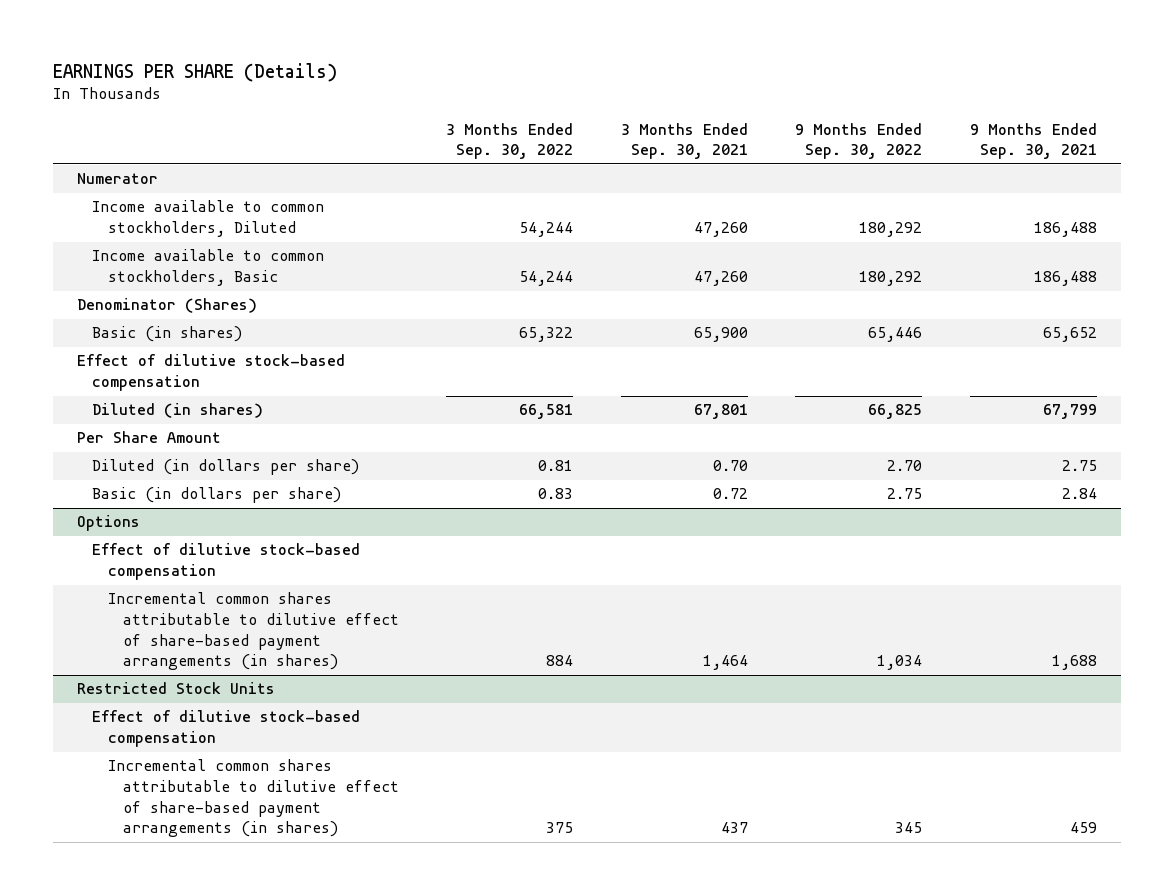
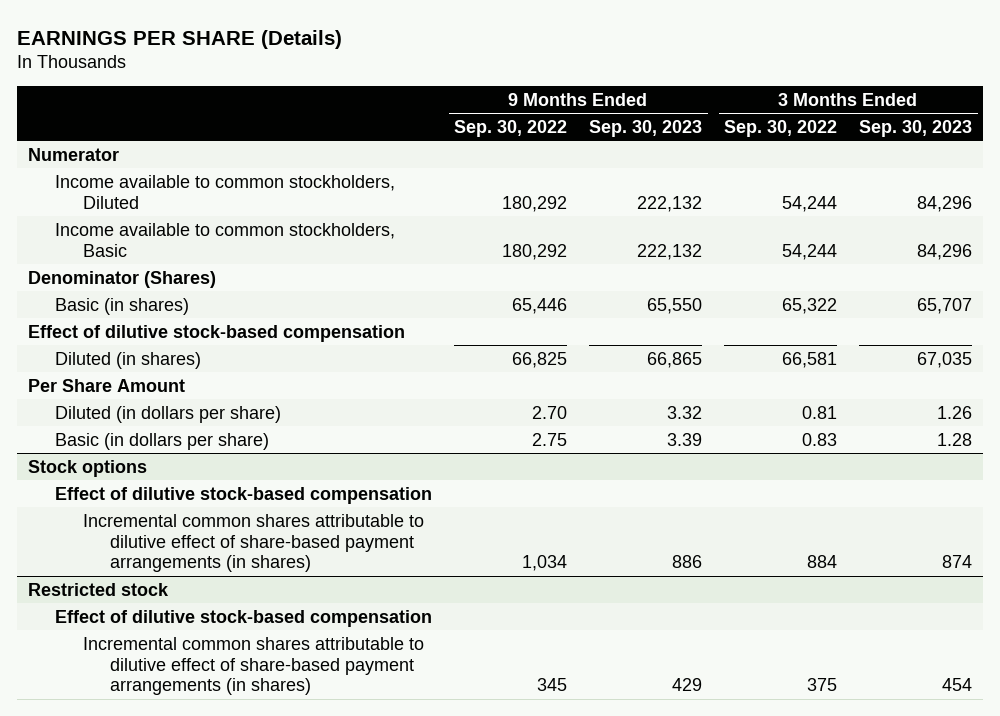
[620,122,748,160] 3 Months Ended Sep. 30, 2021 -> none
[969,122,1097,160] 9 Months Ended Sep. 30, 2021 -> none
none -> [589,120,703,138] Sep. 30, 2023
none -> [859,120,973,138] Sep. 30, 2023
[76,515,140,532] Options -> [27,459,147,477] Stock options
[76,682,275,695] Restricted Stock Units -> [27,582,169,596] Restricted stock

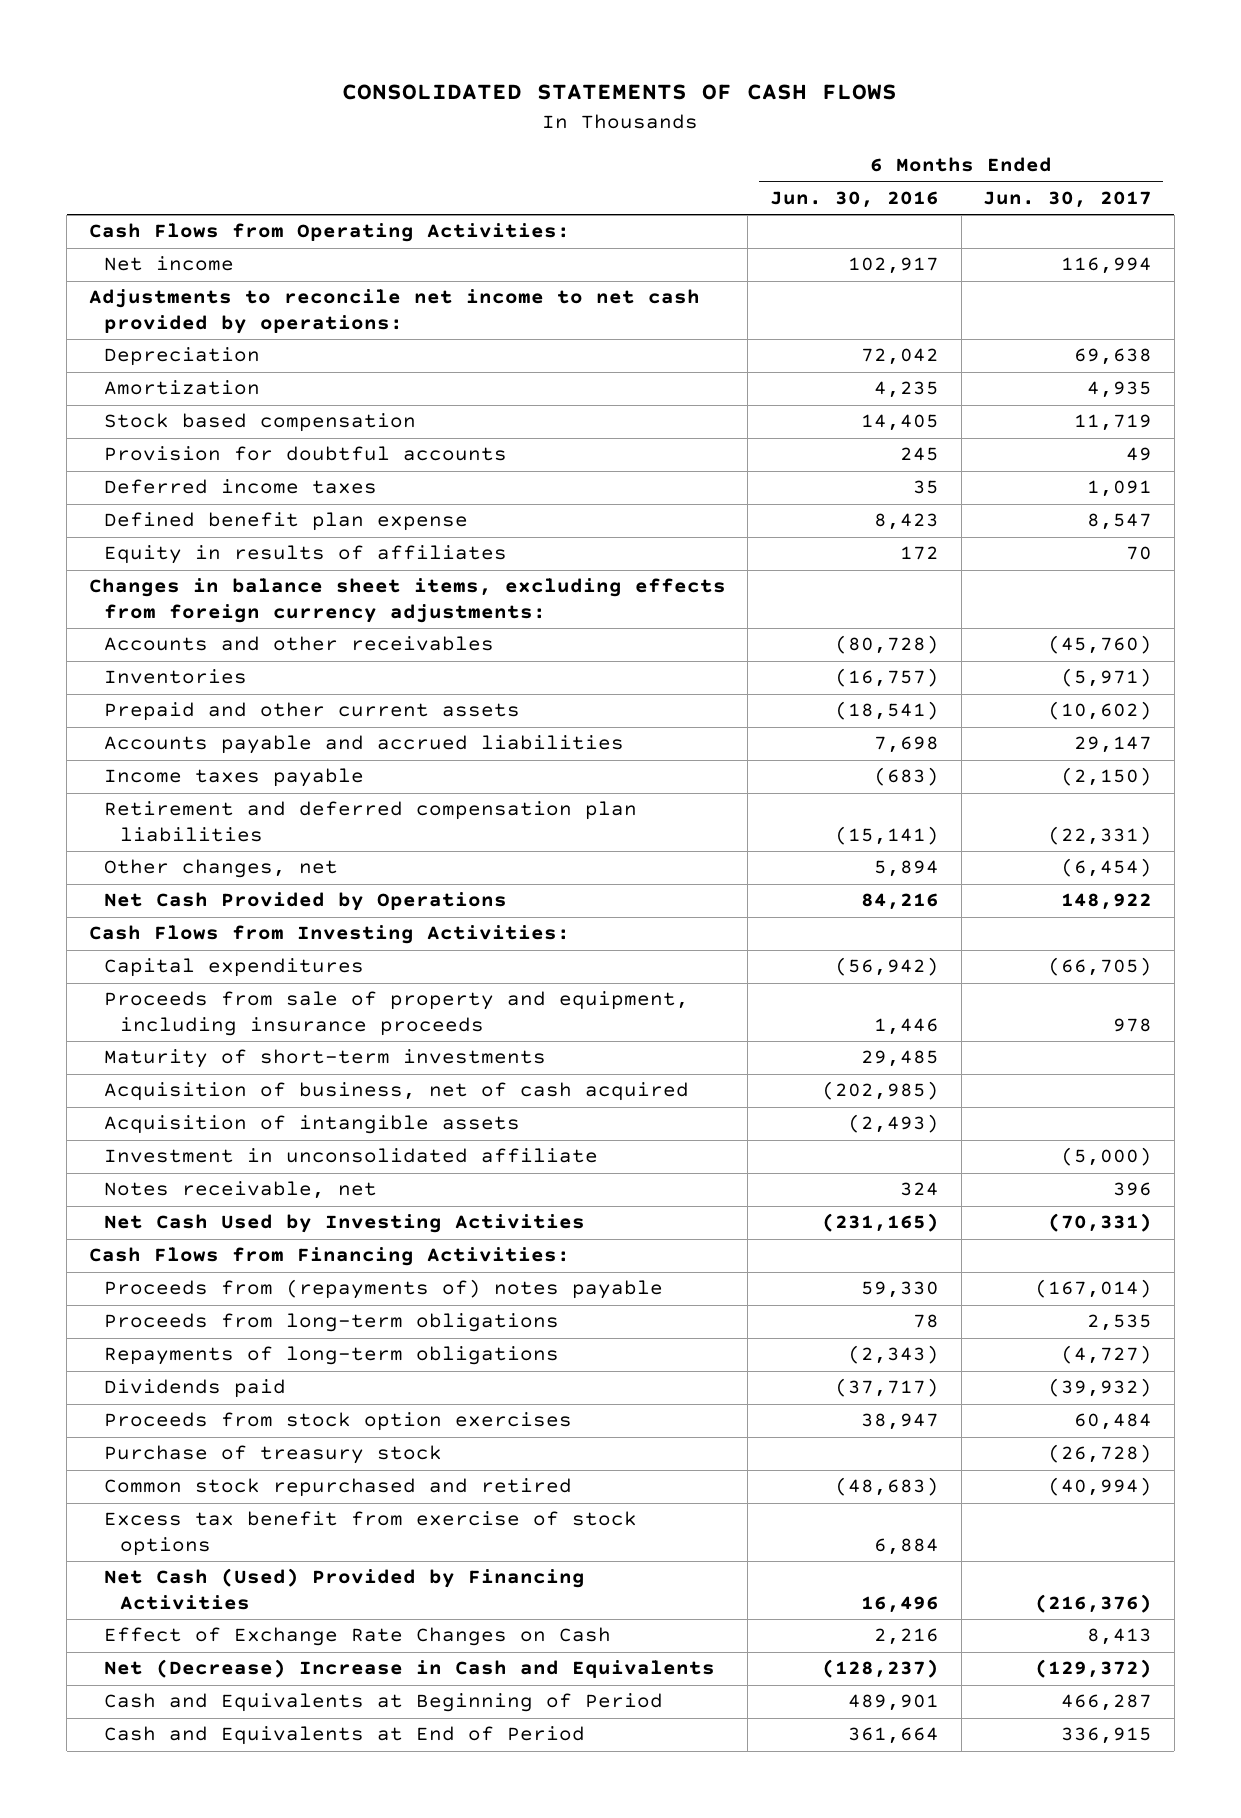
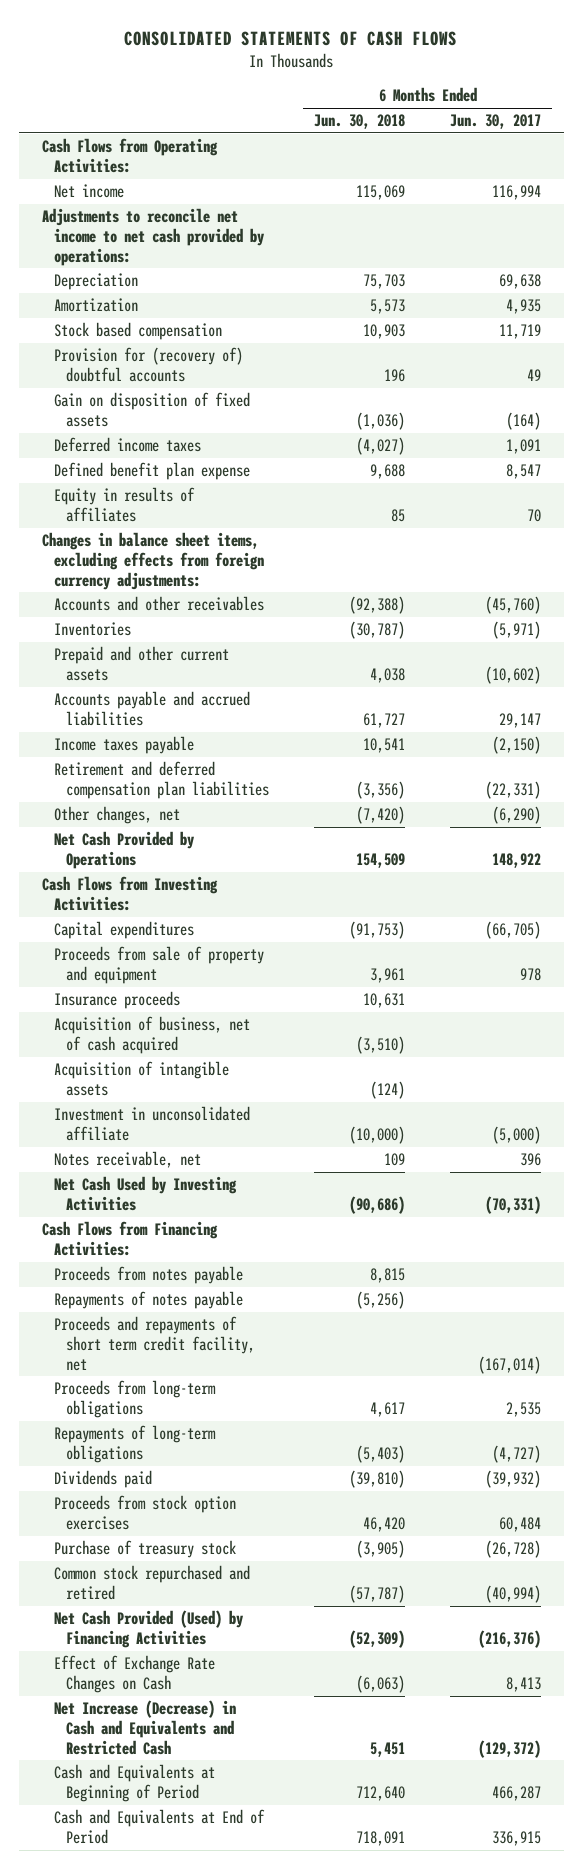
[769,190,939,208] Jun. 30, 2016 -> none
none -> [314,114,406,130] Jun. 30, 2018
[104,446,508,462] Provision for doubtful accounts -> [54,347,244,382] Provision for (recovery of) doubtful accounts
none -> [54,392,251,427] Gain on disposition of fixed assets
[1061,858,1153,878] (6,454) -> [492,806,542,825] (6,290)
[104,1049,547,1069] Maturity of short-term investments -> none
[104,991,690,1036] Proceeds from sale of property and equipment, including insurance proceeds -> [54,946,265,984] Proceeds from sale of property and equipment
none -> [54,991,181,1010] Insurance proceeds
none -> [54,1266,244,1285] Proceeds from notes payable
none -> [54,1291,244,1310] Repayments of notes payable
[104,1279,664,1300] Proceeds from (repayments of) notes payable -> [54,1316,256,1371] Proceeds and repayments of short term credit facility, net
[104,1511,638,1556] Excess tax benefit from exercise of stock options -> none
[104,1568,586,1610] Net Cash (Used) Provided by Financing Activities -> [54,1610,244,1648] Net Cash Provided (Used) by Financing Activities
[104,1659,716,1679] Net (Decrease) Increase in Cash and Equivalents -> [54,1700,237,1755] Net Increase (Decrease) in Cash and Equivalents and Restricted Cash

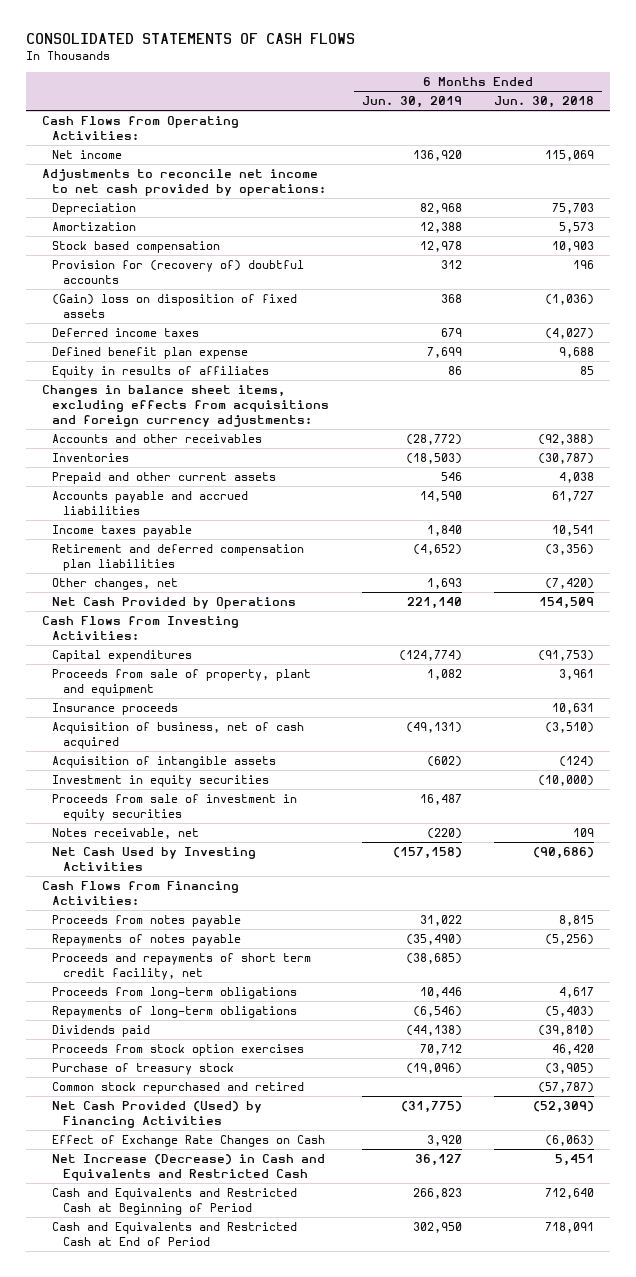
[450,114,542,130] Jun. 30, 2017 -> none
none -> [361,96,462,109] Jun. 30, 2019
[54,392,251,427] Gain on disposition of fixed assets -> [52,294,298,318] (Gain) loss on disposition of fixed assets
[41,532,265,590] Changes in balance sheet items, excluding effects from foreign currency adjustments: -> [42,385,330,427] Changes in balance sheet items, excluding effects from acquisitions and foreign currency adjustments:
[54,946,265,984] Proceeds from sale of property and equipment -> [52,669,312,696] Proceeds from sale of property, plant and equipment
[54,1106,251,1141] Investment in unconsolidated affiliate -> none
none -> [52,775,270,788] Investment in equity securities
none -> [52,794,298,821] Proceeds from sale of investment in equity securities
[54,1764,216,1802] Cash and Equivalents at Beginning of Period -> [52,1188,298,1215] Cash and Equivalents and Restricted Cash at Beginning of Period
[54,1809,266,1844] Cash and Equivalents at End of Period -> [52,1222,298,1246] Cash and Equivalents and Restricted Cash at End of Period

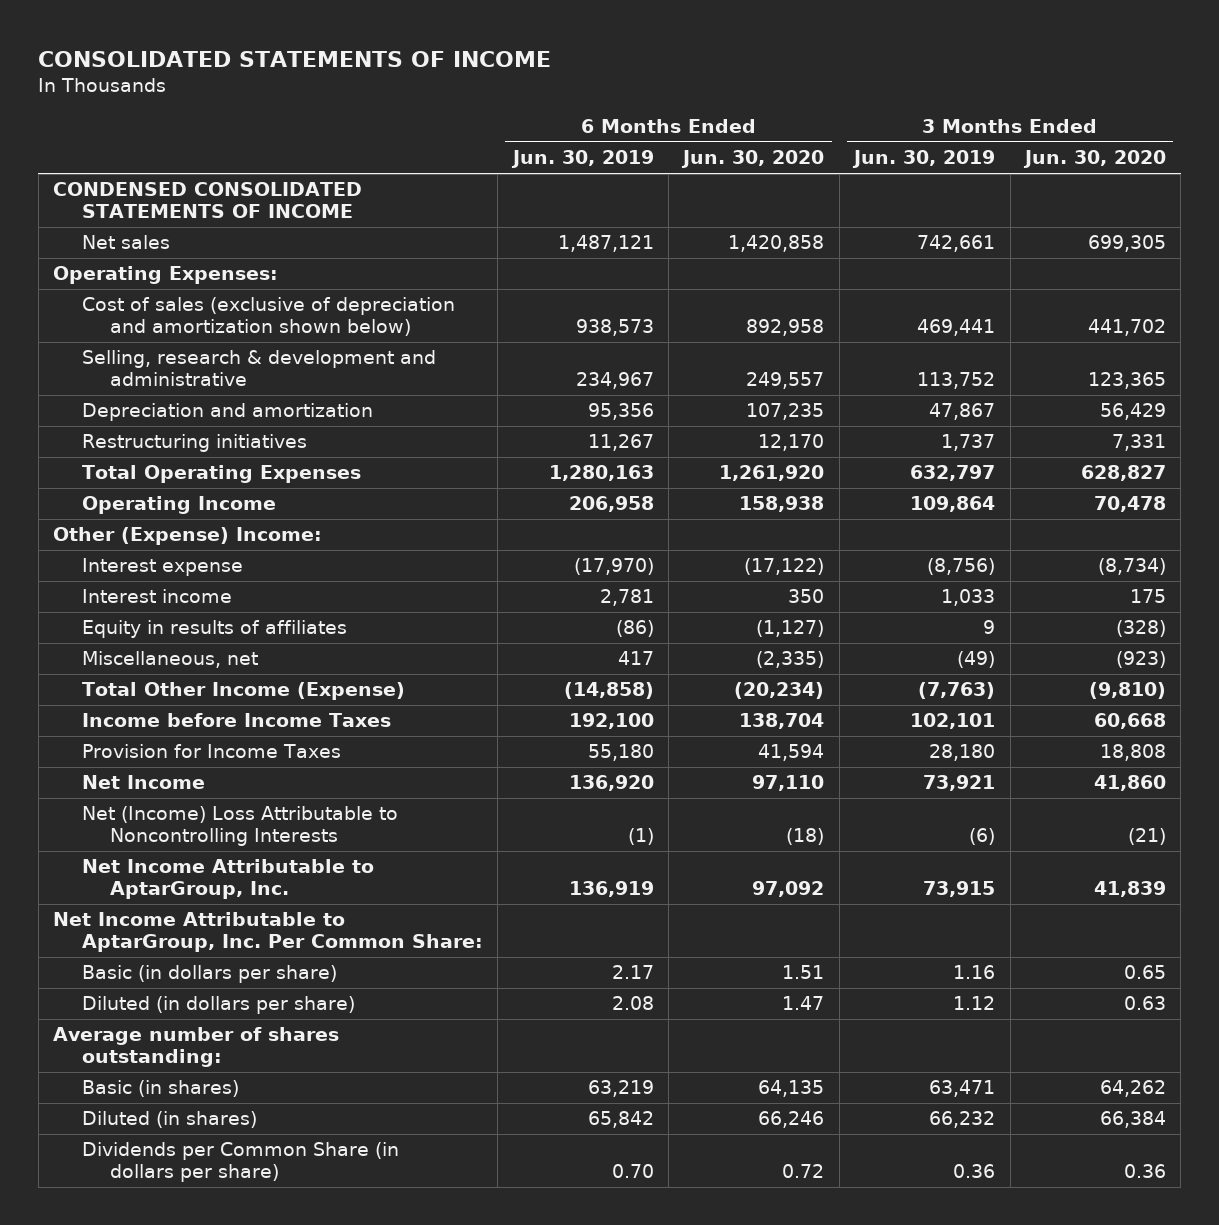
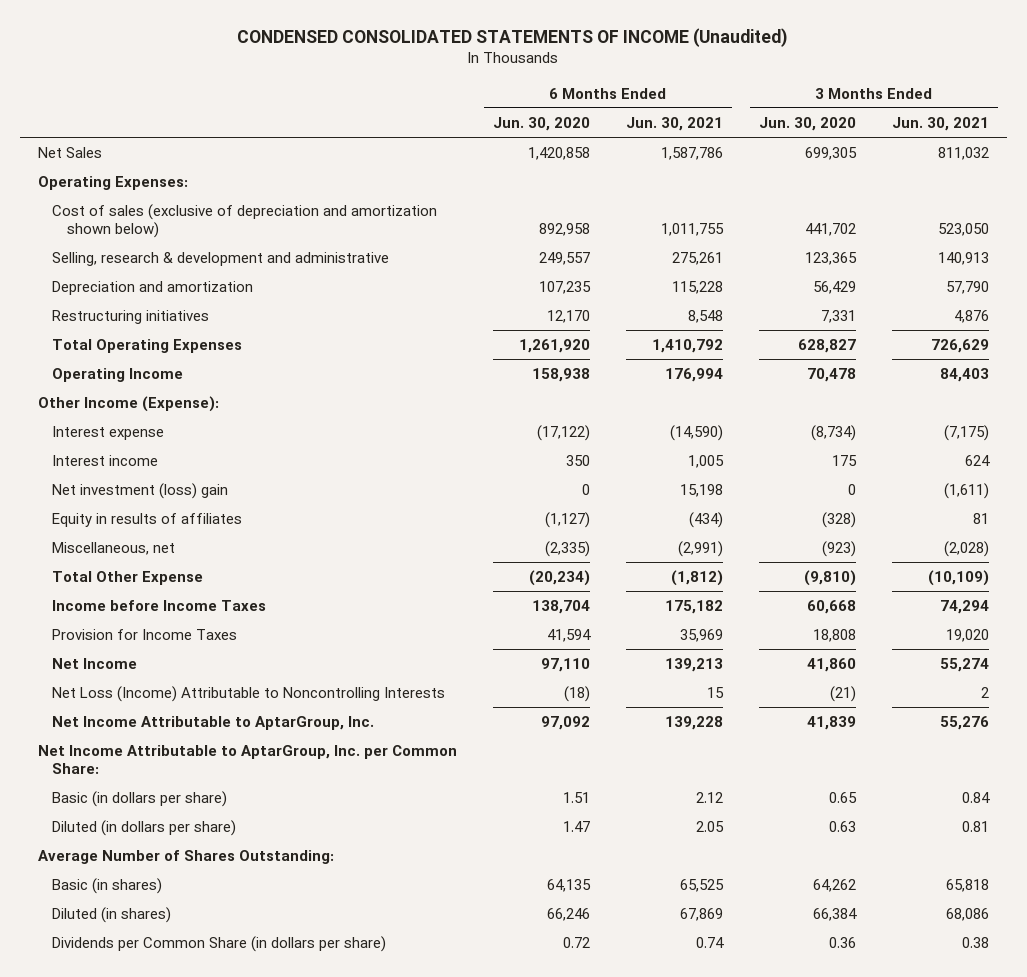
[38,51,552,68] CONSOLIDATED STATEMENTS OF INCOME -> [237,28,789,48] CONDENSED CONSOLIDATED STATEMENTS OF INCOME (Unaudited)
[510,150,654,169] Jun. 30, 2019 -> none
[852,150,996,169] Jun. 30, 2019 -> none
none -> [625,116,723,131] Jun. 30, 2021
none -> [892,116,990,131] Jun. 30, 2021
[53,182,363,218] CONDENSED CONSOLIDATED STATEMENTS OF INCOME -> none
[81,235,170,250] Net sales -> [37,147,102,159] Net Sales
[53,527,323,546] Other (Expense) Income: -> [37,396,219,413] Other Income (Expense):
none -> [52,483,229,500] Net investment (loss) gain
[81,682,405,701] Total Other Income (Expense) -> [52,571,204,586] Total Other Expense
[81,806,398,846] Net (Income) Loss Attributable to Noncontrolling Interests -> [52,686,446,703] Net Loss (Income) Attributable to Noncontrolling Interests
[53,912,483,952] Net Income Attributable to AptarGroup, Inc. Per Common Share: -> [37,745,457,774] Net Income Attributable to AptarGroup, Inc. per Common Share:
[53,1027,340,1067] Average number of shares outstanding: -> [37,850,334,865] Average Number of Shares Outstanding:

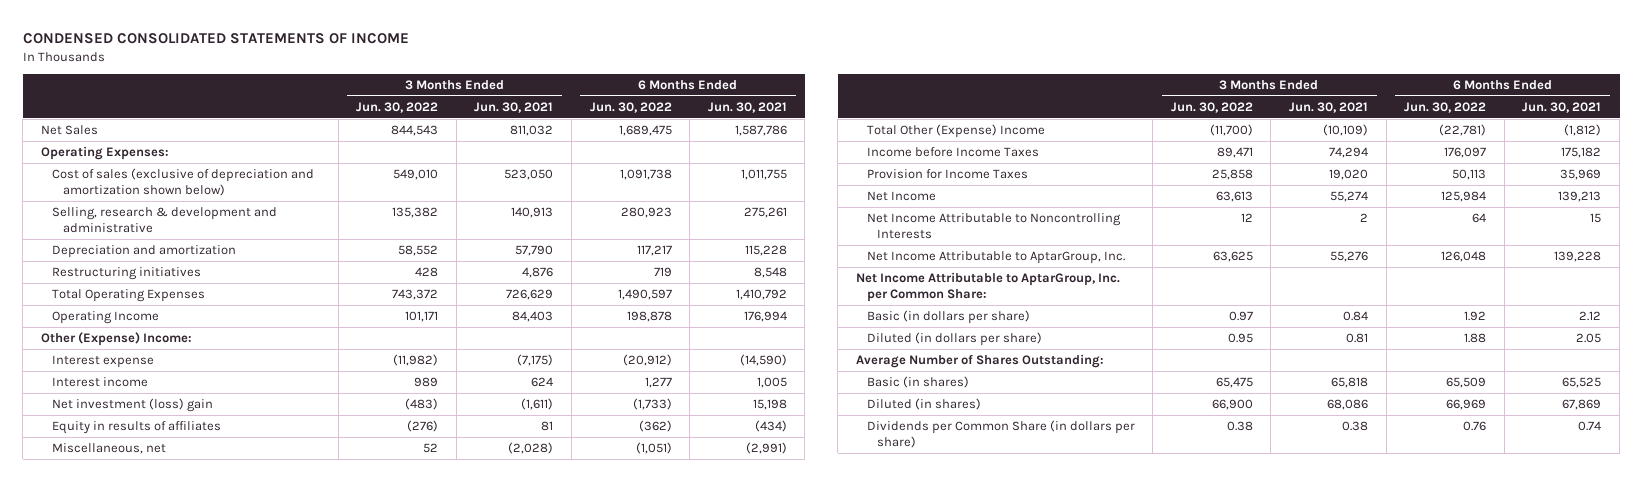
[237,28,789,48] CONDENSED CONSOLIDATED STATEMENTS OF INCOME (Unaudited) -> [22,33,409,45] CONDENSED CONSOLIDATED STATEMENTS OF INCOME
[492,116,590,131] Jun. 30, 2020 -> none
[759,116,857,131] Jun. 30, 2020 -> none
none -> [356,101,439,113] Jun. 30, 2022
none -> [589,101,672,113] Jun. 30, 2022
[37,396,219,413] Other Income (Expense): -> [41,332,193,347] Other (Expense) Income:
[52,571,204,586] Total Other Expense -> [866,124,1045,139] Total Other (Expense) Income
[52,686,446,703] Net Loss (Income) Attributable to Noncontrolling Interests -> [866,213,1121,240] Net Income Attributable to Noncontrolling Interests

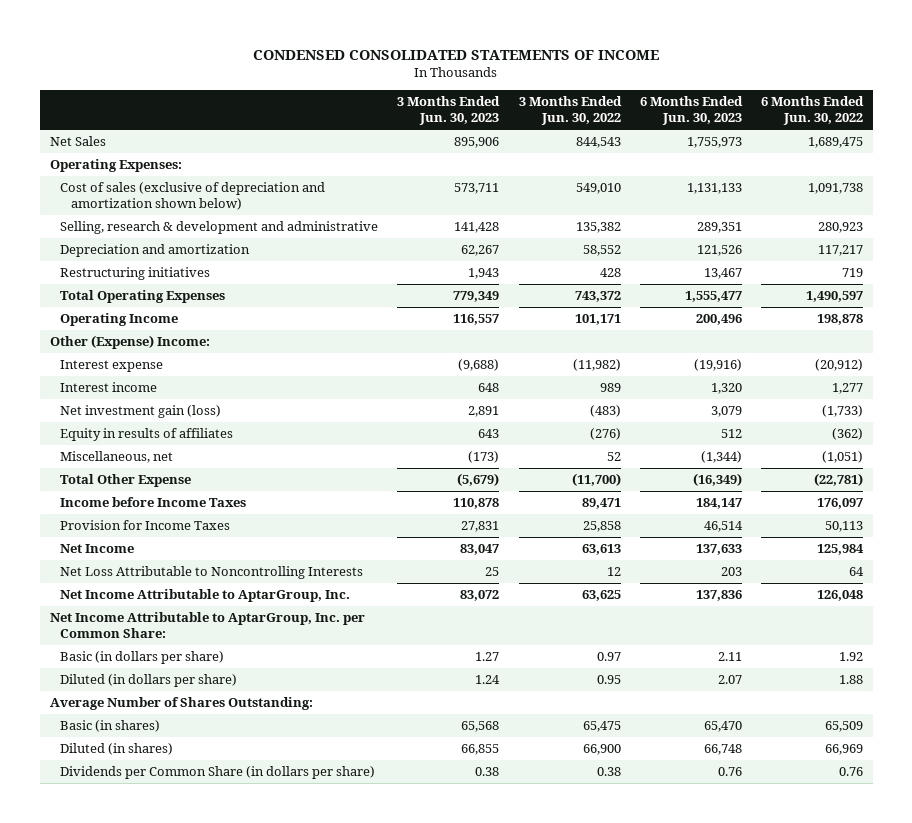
[474,101,554,113] Jun. 30, 2021 -> none
[707,101,787,113] Jun. 30, 2021 -> none
none -> [397,96,501,125] 3 Months Ended Jun. 30, 2023
none -> [639,96,743,125] 6 Months Ended Jun. 30, 2023
[51,398,213,413] Net investment (loss) gain -> [60,405,222,419] Net investment gain (loss)
[866,124,1045,139] Total Other (Expense) Income -> [60,474,192,488] Total Other Expense
[866,213,1121,240] Net Income Attributable to Noncontrolling Interests -> [60,566,364,580] Net Loss Attributable to Noncontrolling Interests

